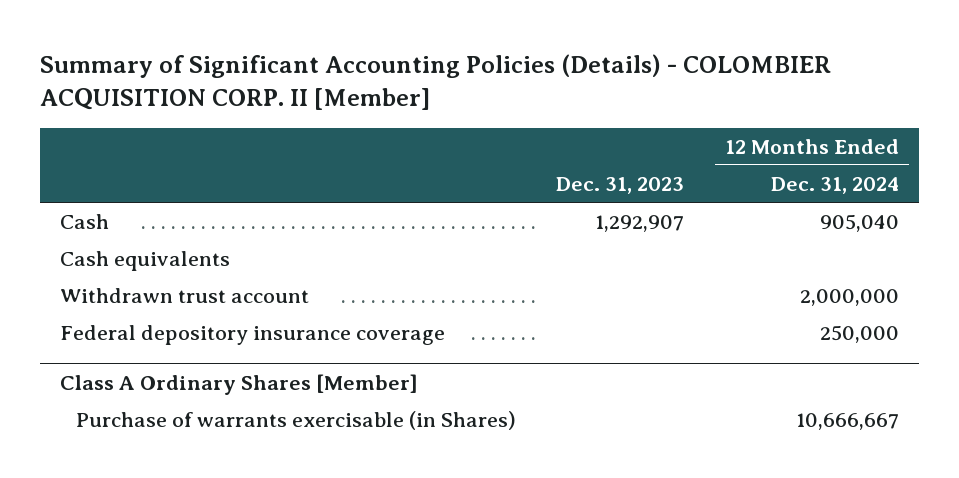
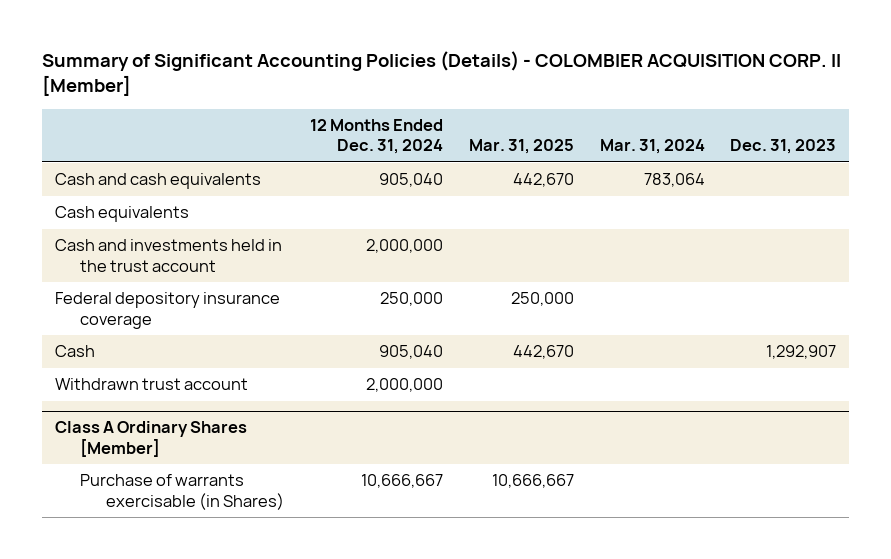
none -> [468,139,574,155] Mar. 31, 2025
none -> [599,139,705,155] Mar. 31, 2024
none -> [54,173,261,190] Cash and cash equivalents
none -> [54,239,282,272] Cash and investments held in the trust account
[59,214,109,230] Cash -> [54,345,95,358] Cash
[59,288,309,304] Withdrawn trust account -> [54,378,248,391] Withdrawn trust account

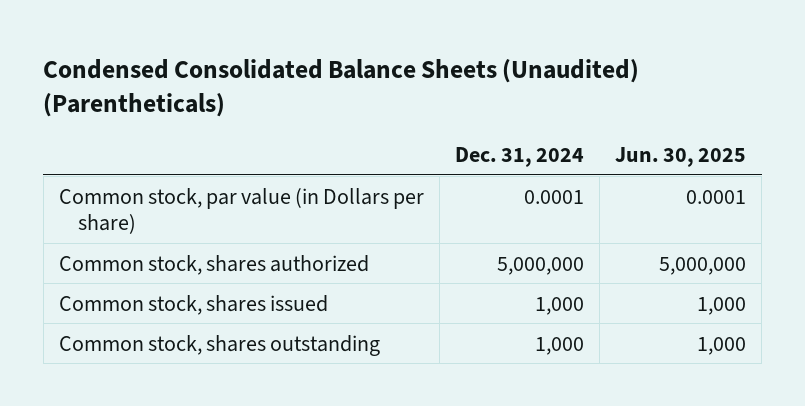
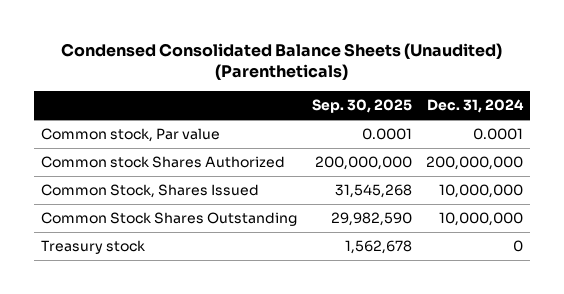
[615,146,747,167] Jun. 30, 2025 -> none
none -> [311,99,412,114] Sep. 30, 2025
[58,187,424,235] Common stock, par value (in Dollars per share) -> [41,127,221,142] Common stock, Par value
[58,254,369,275] Common stock, shares authorized -> [41,155,286,168] Common stock Shares Authorized
[496,256,584,275] 5,000,000 -> [425,155,523,170] 200,000,000
[58,294,328,315] Common stock, shares issued -> [41,183,260,198] Common Stock, Shares Issued
[534,296,584,315] 1,000 -> [438,183,523,198] 10,000,000
[58,334,380,356] Common stock, shares outstanding -> [41,211,298,226] Common Stock Shares Outstanding
[534,336,584,355] 1,000 -> [438,211,523,226] 10,000,000
none -> [41,239,146,254] Treasury stock

